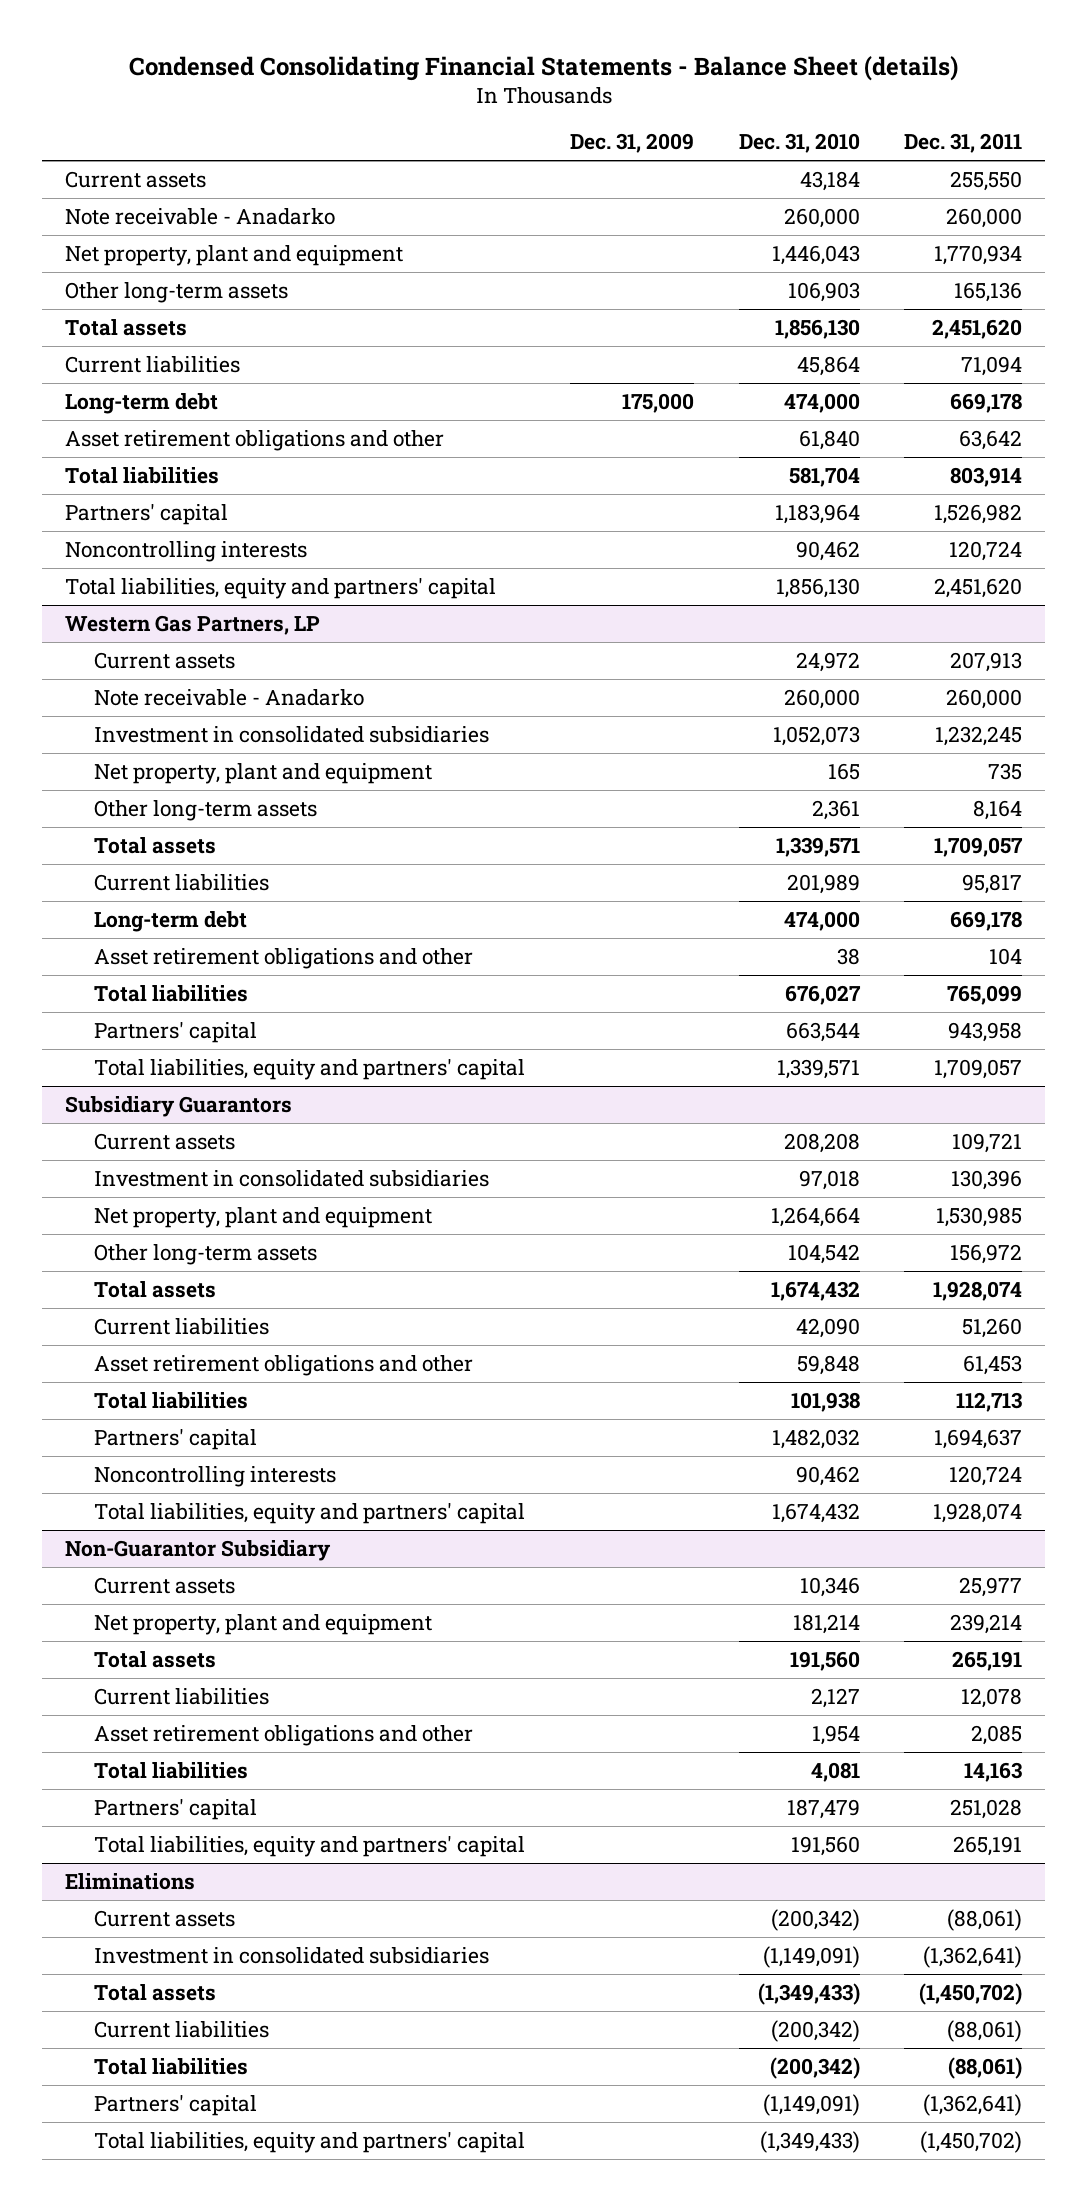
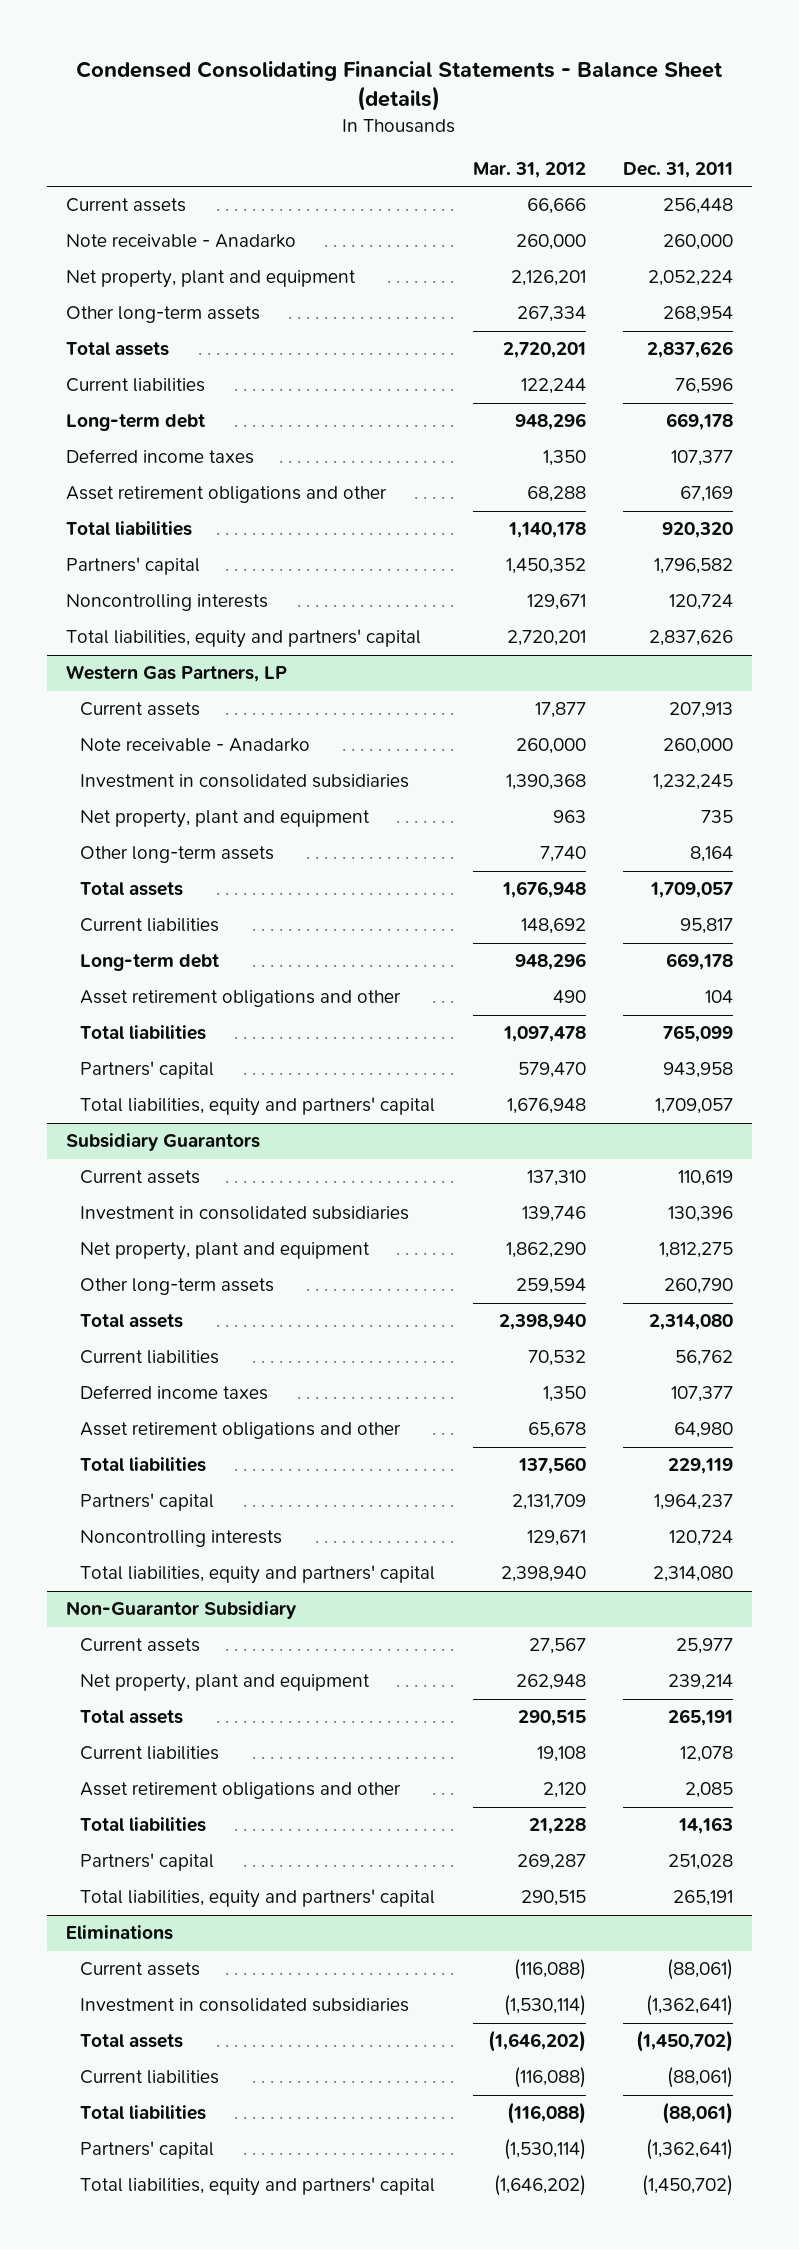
[569,133,694,154] Dec. 31, 2009 -> none
[738,133,860,154] Dec. 31, 2010 -> none
none -> [472,161,586,178] Mar. 31, 2012
[950,170,1023,191] 255,550 -> [663,198,734,215] 256,448
[934,244,1023,265] 1,770,934 -> [648,270,734,287] 2,052,224
[954,281,1023,302] 165,136 -> [663,306,734,323] 268,954
[932,318,1023,339] 2,451,620 -> [647,341,734,359] 2,837,626
[961,355,1023,376] 71,094 -> [675,378,734,395] 76,596
none -> [65,449,254,465] Deferred income taxes
[959,429,1023,450] 63,642 -> [680,486,734,503] 67,169
[950,466,1023,487] 803,914 -> [662,522,734,539] 920,320
[934,503,1023,524] 1,526,982 -> [654,558,734,575] 1,796,582
[934,577,1023,598] 2,451,620 -> [649,630,734,647] 2,837,626
[952,1132,1023,1153] 109,721 -> [678,1170,734,1187] 110,619
[936,1206,1023,1227] 1,530,985 -> [659,1242,734,1259] 1,812,275
[950,1243,1023,1264] 156,972 -> [664,1278,734,1295] 260,790
[933,1280,1023,1301] 1,928,074 -> [649,1314,734,1331] 2,314,080
[962,1317,1023,1338] 51,260 -> [675,1350,734,1367] 56,762
none -> [80,1385,269,1401] Deferred income taxes
[963,1354,1023,1375] 61,453 -> [674,1422,734,1439] 64,980
[956,1391,1023,1412] 112,713 -> [668,1458,734,1475] 229,119
[934,1428,1023,1449] 1,694,637 -> [654,1494,734,1511] 1,964,237
[933,1502,1023,1523] 1,928,074 -> [653,1566,734,1583] 2,314,080

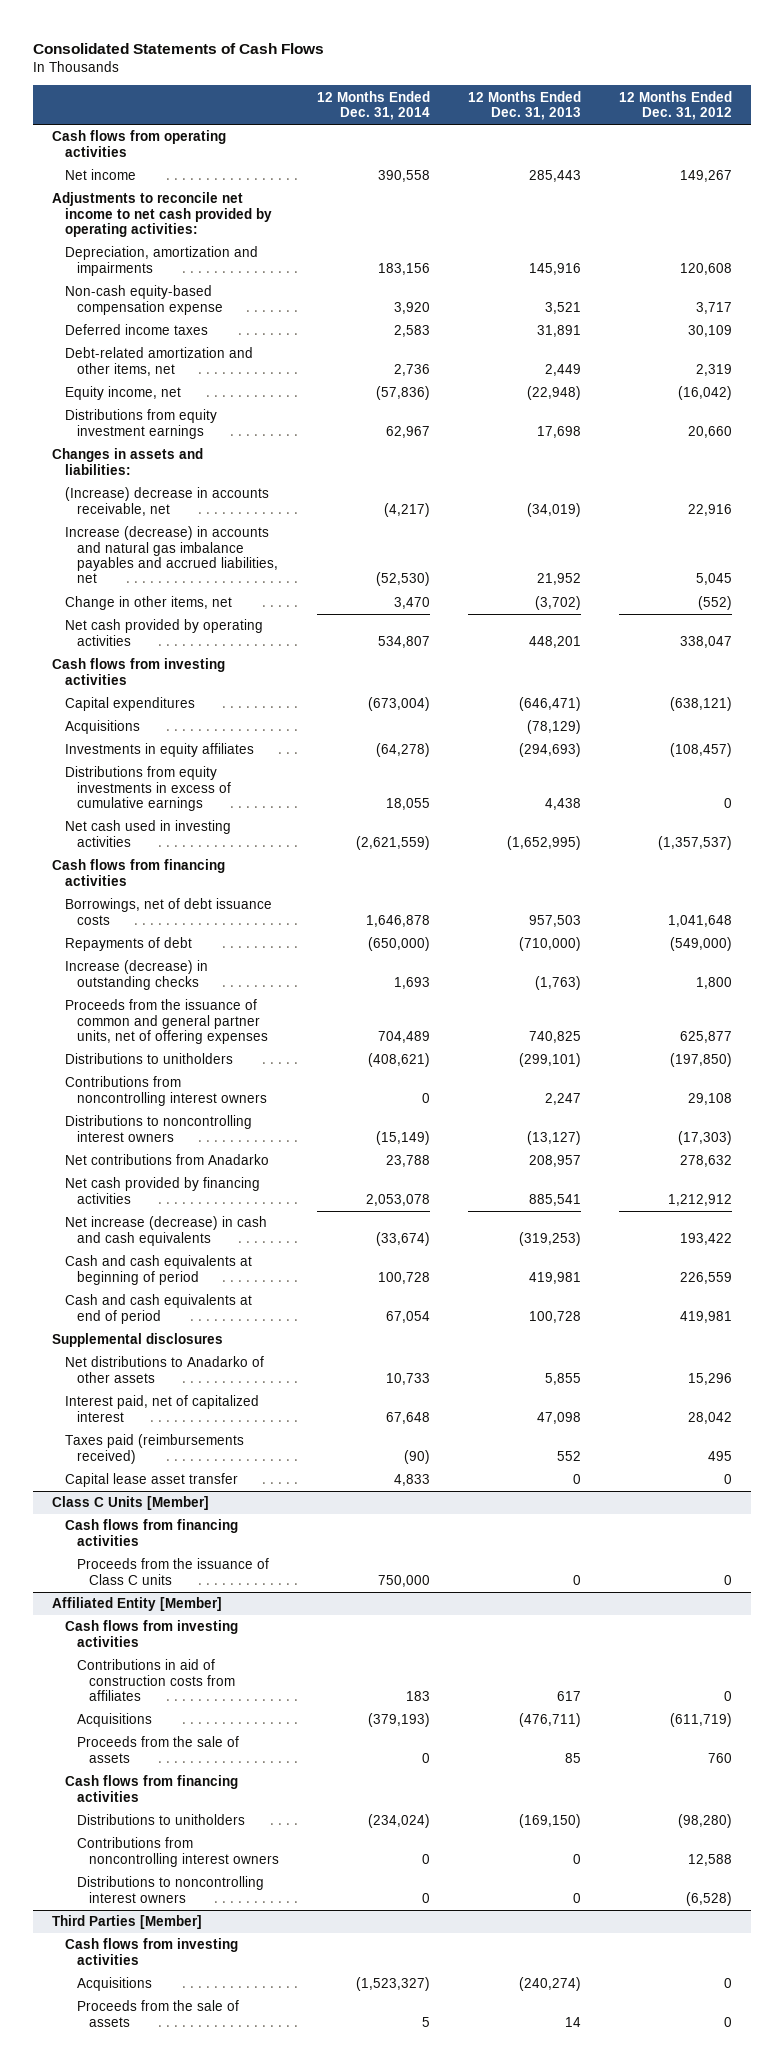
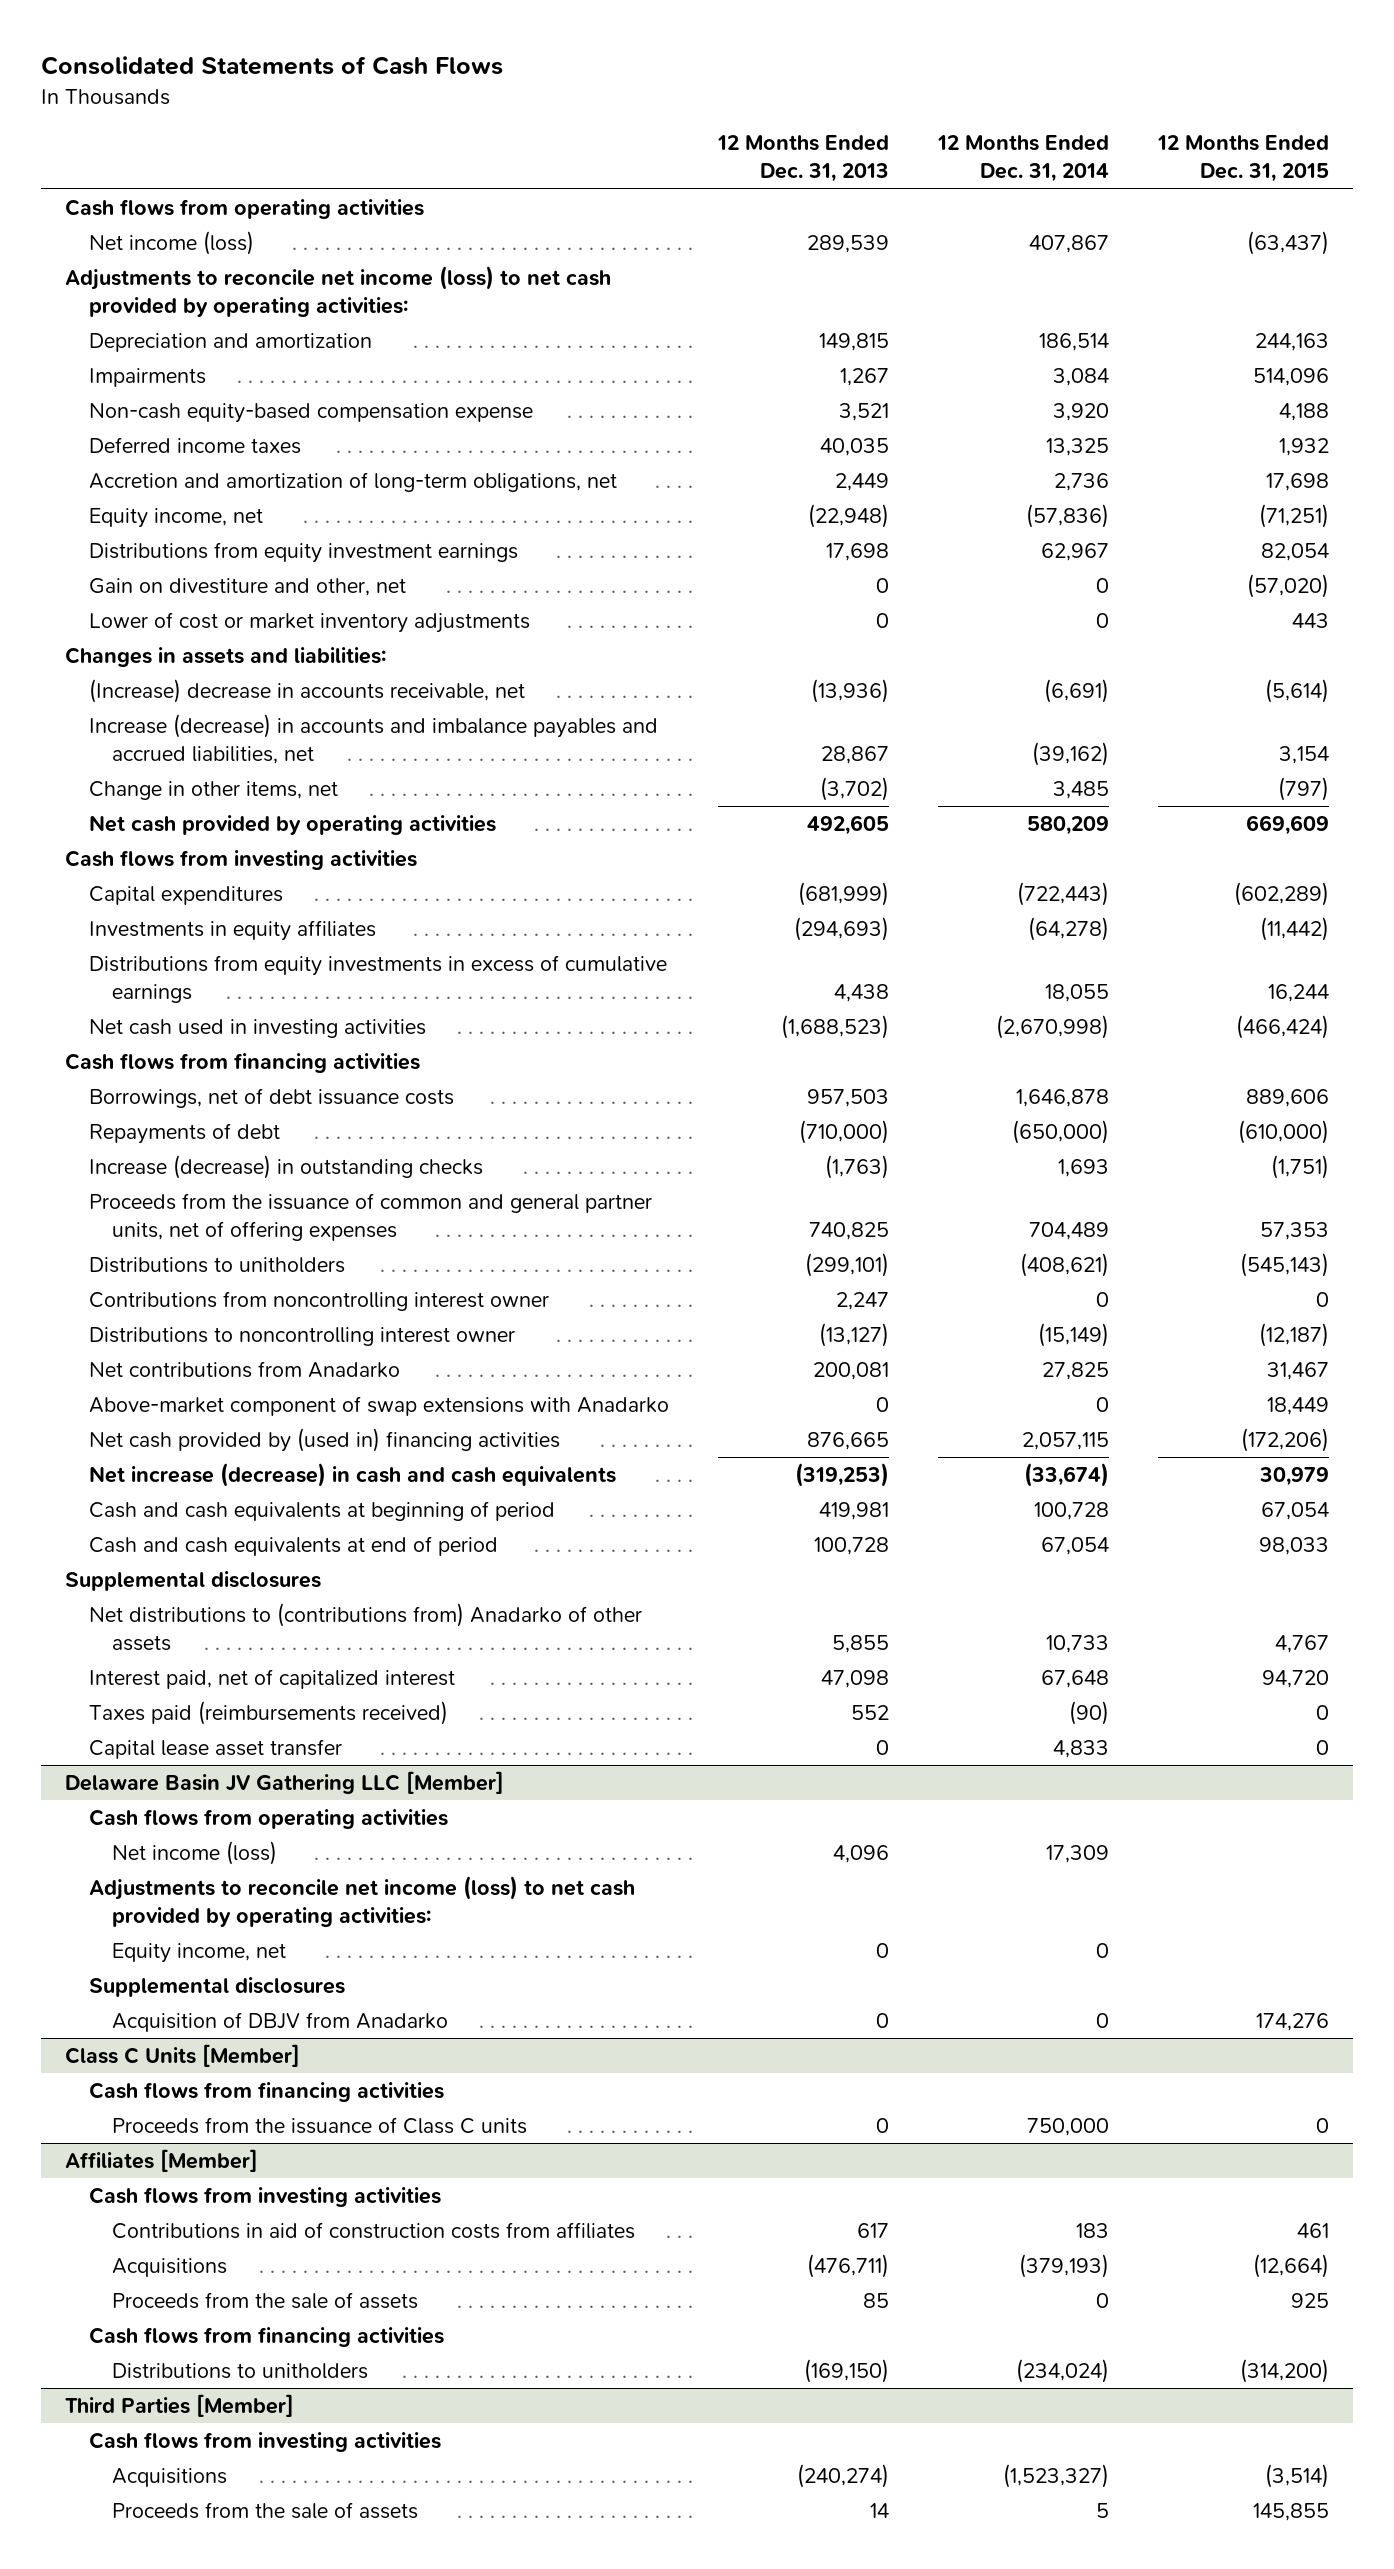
[618,90,732,120] 12 Months Ended Dec. 31, 2012 -> none
none -> [1156,135,1329,183] 12 Months Ended Dec. 31, 2015
[64,169,136,181] Net income -> [88,231,254,256] Net income (loss)
[378,170,431,183] 390,558 -> [1028,235,1109,254] 407,867
[528,170,581,183] 285,443 -> [806,235,889,254] 289,539
[52,192,272,238] Adjustments to reconcile net income to net cash provided by operating activities: -> [65,266,612,318] Adjustments to reconcile net income (loss) to net cash provided by operating activities:
[64,246,258,276] Depreciation, amortization and impairments -> [88,333,372,353] Depreciation and amortization
[378,262,431,275] 183,156 -> [1038,333,1109,352] 186,514
[528,262,581,275] 145,916 -> [818,333,889,352] 149,815
none -> [88,368,206,388] Impairments
[394,325,431,338] 2,583 -> [1045,438,1109,457] 13,325
[536,325,581,338] 31,891 -> [819,438,889,457] 40,035
[64,347,253,376] Debt-related amortization and other items, net -> [88,472,617,493] Accretion and amortization of long-term obligations, net
none -> [88,578,406,597] Gain on divestiture and other, net
none -> [88,612,530,634] Lower of cost or market inventory adjustments
[384,502,431,517] (4,217) -> [1043,679,1109,704] (6,691)
[526,502,581,517] (34,019) -> [810,679,889,704] (13,936)
[64,526,278,584] Increase (decrease) in accounts and natural gas imbalance payables and accrued liabilities, net -> [88,714,658,765] Increase (decrease) in accounts and imbalance payables and accrued liabilities, net
[376,572,431,587] (52,530) -> [1031,742,1109,767] (39,162)
[536,573,581,586] 21,952 -> [820,746,889,765] 28,867
[394,597,431,610] 3,470 -> [1052,781,1109,800] 3,485
[378,635,431,648] 534,807 -> [1026,816,1109,836] 580,209
[528,635,581,648] 448,201 -> [806,815,889,836] 492,605
[64,720,140,735] Acquisitions -> none
[368,697,431,712] (673,004) -> [1016,882,1109,907] (722,443)
[518,697,581,712] (646,471) -> [797,882,889,907] (681,999)
[356,835,431,850] (2,621,559) -> [995,1015,1109,1040] (2,670,998)
[506,835,581,850] (1,652,995) -> [780,1015,889,1040] (1,688,523)
[64,1076,267,1106] Contributions from noncontrolling interest owners -> [88,1291,549,1312] Contributions from noncontrolling interest owner
[64,1115,252,1142] Distributions to noncontrolling interest owners -> [88,1327,515,1347] Distributions to noncontrolling interest owner
[386,1155,431,1168] 23,788 -> [1041,1362,1109,1381] 27,825
[528,1155,581,1168] 208,957 -> [812,1362,889,1381] 200,081
none -> [88,1396,669,1417] Above-market component of swap extensions with Anadarko
[64,1177,260,1204] Net cash provided by financing activities -> [88,1428,560,1453] Net cash provided by (used in) financing activities
[366,1193,431,1206] 2,053,078 -> [1021,1432,1109,1451] 2,057,115
[528,1193,581,1206] 885,541 -> [806,1432,889,1451] 876,665
[64,1356,264,1383] Net distributions to Anadarko of other assets -> [88,1603,642,1652] Net distributions to (contributions from) Anadarko of other assets
none -> [65,1771,505,1795] Delaware Basin JV Gathering LLC [Member]
none -> [88,1809,448,1830] Cash flows from operating activities
none -> [111,1841,277,1866] Net income (loss)
none -> [88,1876,635,1928] Adjustments to reconcile net income (loss) to net cash provided by operating activities:
none -> [111,1943,286,1964] Equity income, net
none -> [88,1977,345,1998] Supplemental disclosures
none -> [111,2012,448,2033] Acquisition of DBJV from Anadarko
[52,1597,223,1612] Affiliated Entity [Member] -> [65,2149,259,2173] Affiliates [Member]
[76,1837,280,1867] Contributions from noncontrolling interest owners -> none
[76,1876,264,1903] Distributions to noncontrolling interest owners -> none

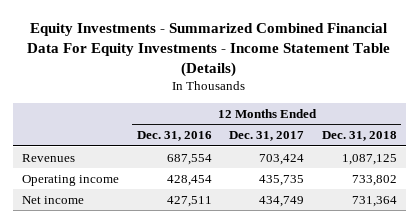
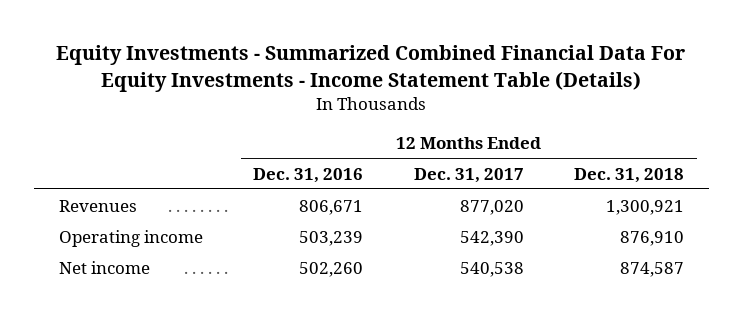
[166,153,212,165] 687,554 -> [299,199,364,215] 806,671
[259,153,305,165] 703,424 -> [459,199,524,215] 877,020
[341,153,397,165] 1,087,125 -> [606,199,685,215] 1,300,921
[166,174,212,186] 428,454 -> [299,230,364,246] 503,239
[259,174,305,186] 435,735 -> [459,230,524,246] 542,390
[351,174,397,186] 733,802 -> [620,230,685,246] 876,910
[166,195,212,207] 427,511 -> [299,261,364,277] 502,260
[259,195,305,207] 434,749 -> [459,261,524,277] 540,538
[351,195,397,207] 731,364 -> [620,261,685,277] 874,587

